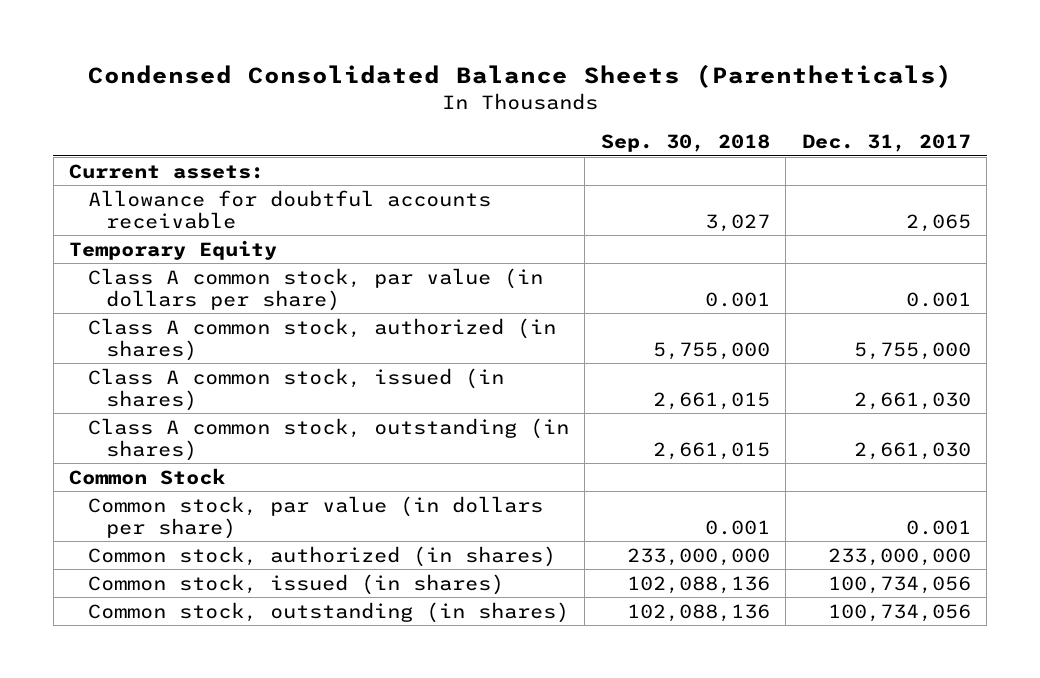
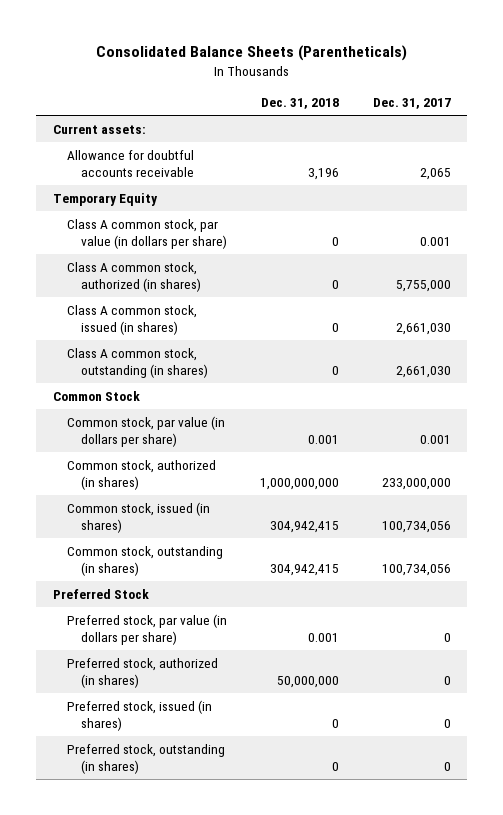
[88,63,953,88] Condensed Consolidated Balance Sheets (Parentheticals) -> [95,45,407,62] Consolidated Balance Sheets (Parentheticals)
[600,134,770,153] Sep. 30, 2018 -> none
none -> [261,98,340,110] Dec. 31, 2018
none -> [52,588,149,599] Preferred Stock
none -> [67,613,228,645] Preferred stock, par value (in dollars per share)
none -> [67,657,219,688] Preferred stock, authorized (in shares)
none -> [67,699,213,731] Preferred stock, issued (in shares)
none -> [67,743,226,774] Preferred stock, outstanding (in shares)

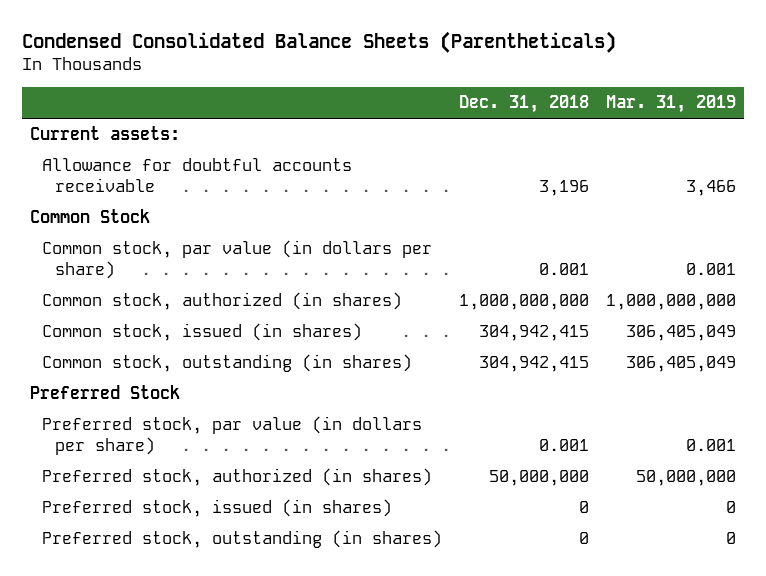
[95,45,407,62] Consolidated Balance Sheets (Parentheticals) -> [21,30,616,53] Condensed Consolidated Balance Sheets (Parentheticals)
[372,98,451,110] Dec. 31, 2017 -> none
none -> [605,95,736,114] Mar. 31, 2019
[52,192,158,206] Temporary Equity -> none
[67,218,228,249] Class A common stock, par value (in dollars per share) -> none
[67,261,202,292] Class A common stock, authorized (in shares) -> none
[67,304,198,335] Class A common stock, issued (in shares) -> none
[67,347,209,378] Class A common stock, outstanding (in shares) -> none

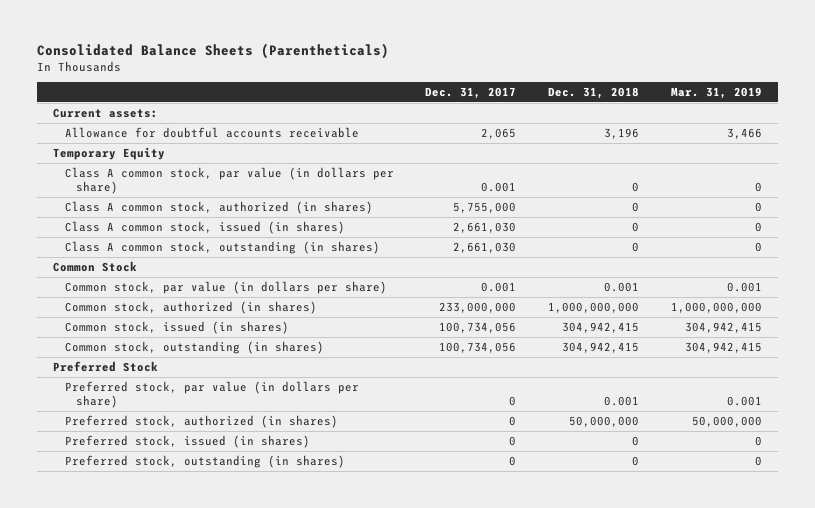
[21,30,616,53] Condensed Consolidated Balance Sheets (Parentheticals) -> [37,43,390,60] Consolidated Balance Sheets (Parentheticals)
none -> [425,87,517,100] Dec. 31, 2017
none -> [53,146,166,160] Temporary Equity
none -> [64,166,394,195] Class A common stock, par value (in dollars per share)
none -> [64,200,373,214] Class A common stock, authorized (in shares)
none -> [64,220,345,234] Class A common stock, issued (in shares)
none -> [64,240,380,254] Class A common stock, outstanding (in shares)
[625,325,736,342] 306,405,049 -> [684,321,762,333] 304,942,415
[625,356,736,373] 306,405,049 -> [684,341,762,353] 304,942,415

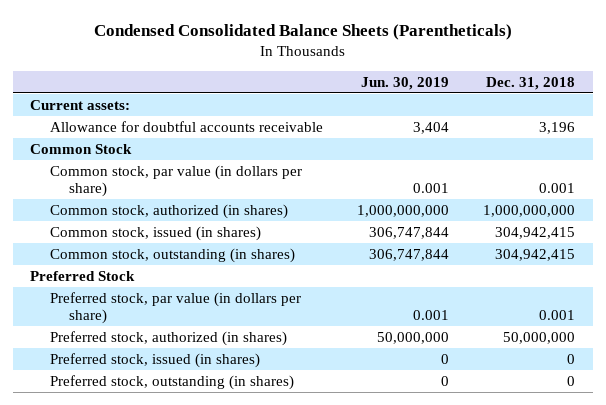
[37,43,390,60] Consolidated Balance Sheets (Parentheticals) -> [93,24,512,41] Condensed Consolidated Balance Sheets (Parentheticals)
[425,87,517,100] Dec. 31, 2017 -> none
[670,87,762,100] Mar. 31, 2019 -> none
none -> [361,76,450,90] Jun. 30, 2019
[53,146,166,160] Temporary Equity -> none
[64,166,394,195] Class A common stock, par value (in dollars per share) -> none
[64,200,373,214] Class A common stock, authorized (in shares) -> none
[64,220,345,234] Class A common stock, issued (in shares) -> none
[64,240,380,254] Class A common stock, outstanding (in shares) -> none

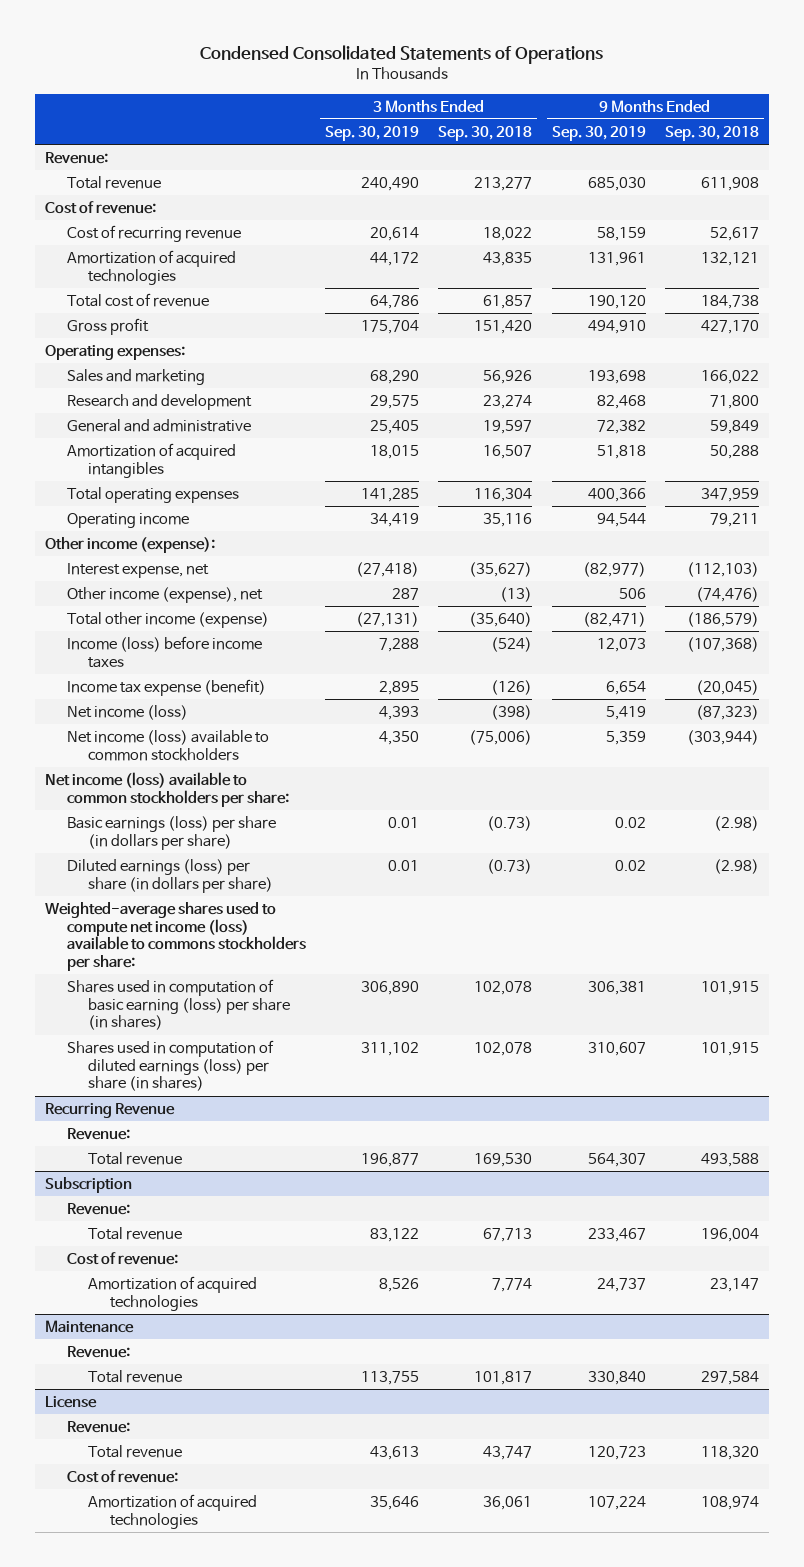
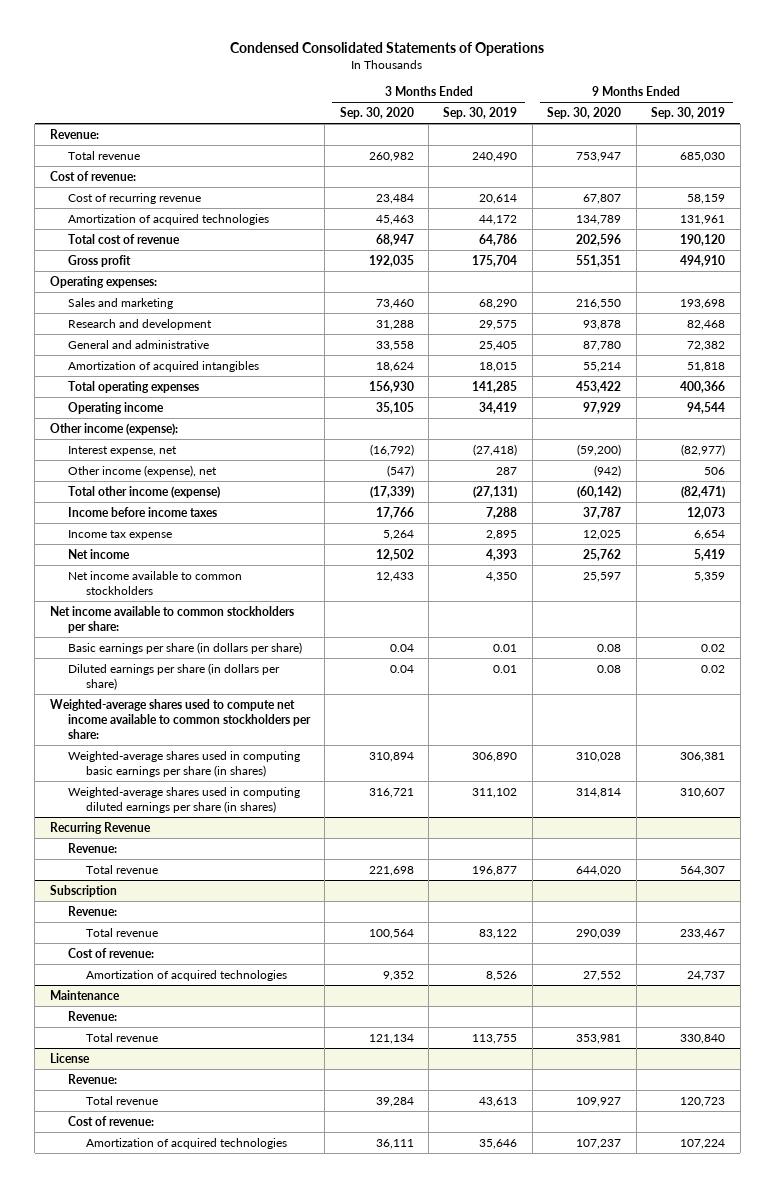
[438,125,533,141] Sep. 30, 2018 -> none
[664,125,759,141] Sep. 30, 2018 -> none
none -> [339,107,414,120] Sep. 30, 2020
none -> [547,107,622,120] Sep. 30, 2020
[66,635,262,668] Income (loss) before income taxes -> [67,506,217,517] Income before income taxes
[66,678,266,696] Income tax expense (benefit) -> [67,529,172,540] Income tax expense
[66,704,188,720] Net income (loss) -> [67,548,130,559] Net income
[66,729,269,761] Net income (loss) available to common stockholders -> [67,570,242,595] Net income available to common stockholders
[44,771,289,807] Net income (loss) available to common stockholders per share: -> [49,605,294,633] Net income available to common stockholders per share:
[66,815,276,850] Basic earnings (loss) per share (in dollars per share) -> [67,641,302,654] Basic earnings per share (in dollars per share)
[66,858,274,893] Diluted earnings (loss) per share (in dollars per share) -> [67,662,280,690] Diluted earnings per share (in dollars per share)
[44,901,306,971] Weighted-average shares used to compute net income (loss) available to commons stockholders per share: -> [49,698,311,739] Weighted-average shares used to compute net income available to common stockholders per share:
[66,978,291,1031] Shares used in computation of basic earning (loss) per share (in shares) -> [67,750,300,777] Weighted-average shares used in computing basic earnings per share (in shares)
[66,1039,274,1092] Shares used in computation of diluted earnings (loss) per share (in shares) -> [67,786,300,813] Weighted-average shares used in computing diluted earnings per share (in shares)

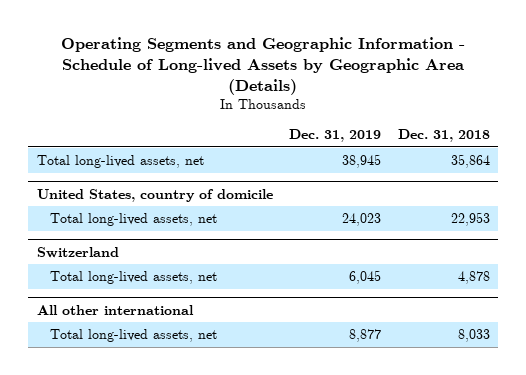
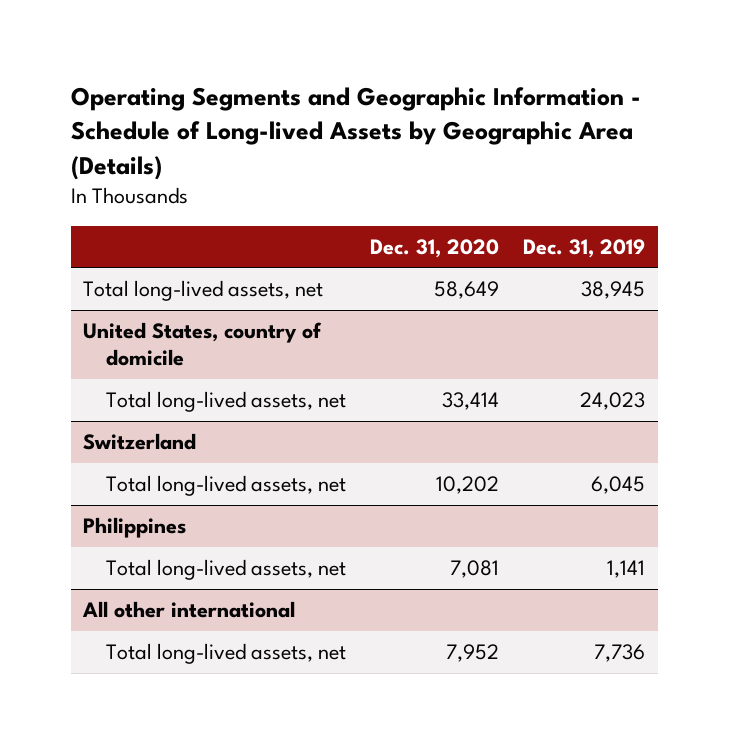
[397,128,490,142] Dec. 31, 2018 -> none
none -> [369,238,499,258] Dec. 31, 2020
none -> [83,517,187,539] Philippines
none -> [105,559,346,581] Total long-lived assets, net
[349,329,382,343] 8,877 -> [594,644,646,663] 7,736

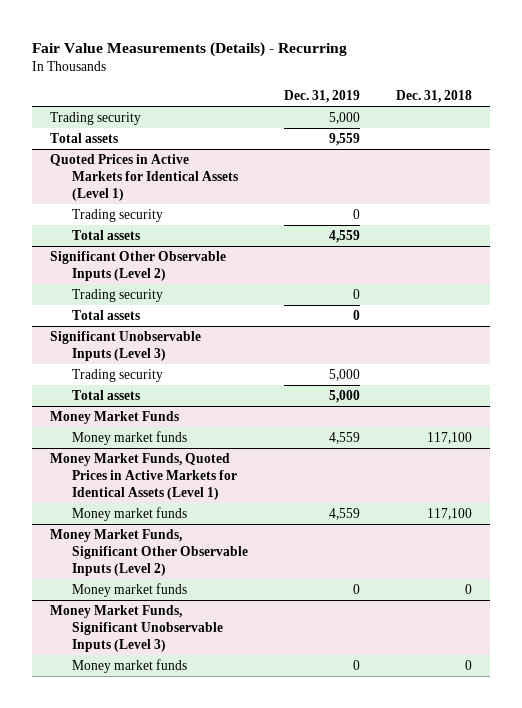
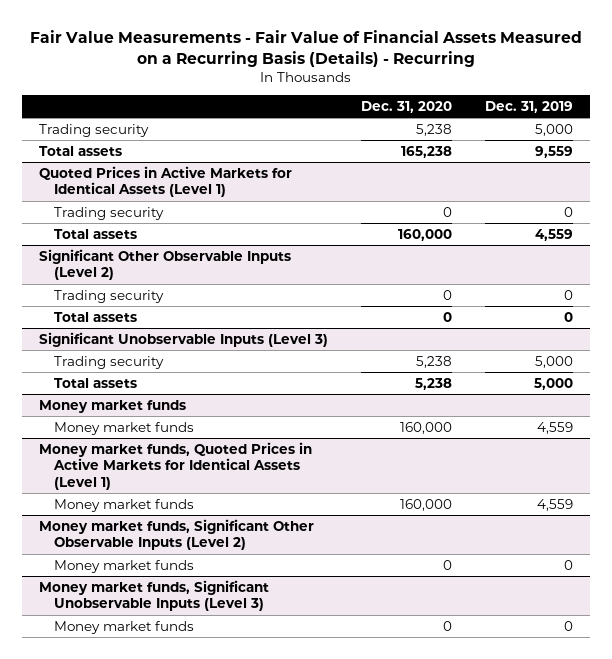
[32,42,348,58] Fair Value Measurements (Details) - Recurring -> [29,29,582,67] Fair Value Measurements - Fair Value of Financial Assets Measured on a Recurring Basis (Details) - Recurring
[395,89,472,103] Dec. 31, 2018 -> none
none -> [360,100,452,113] Dec. 31, 2020
[50,410,180,424] Money Market Funds -> [38,399,186,413] Money market funds
[50,452,237,500] Money Market Funds, Quoted Prices in Active Markets for Identical Assets (Level 1) -> [38,441,312,491] Money market funds, Quoted Prices in Active Markets for Identical Assets (Level 1)
[50,528,248,576] Money Market Funds, Significant Other Observable Inputs (Level 2) -> [38,518,314,551] Money market funds, Significant Other Observable Inputs (Level 2)
[50,604,223,652] Money Market Funds, Significant Unobservable Inputs (Level 3) -> [38,579,269,612] Money market funds, Significant Unobservable Inputs (Level 3)

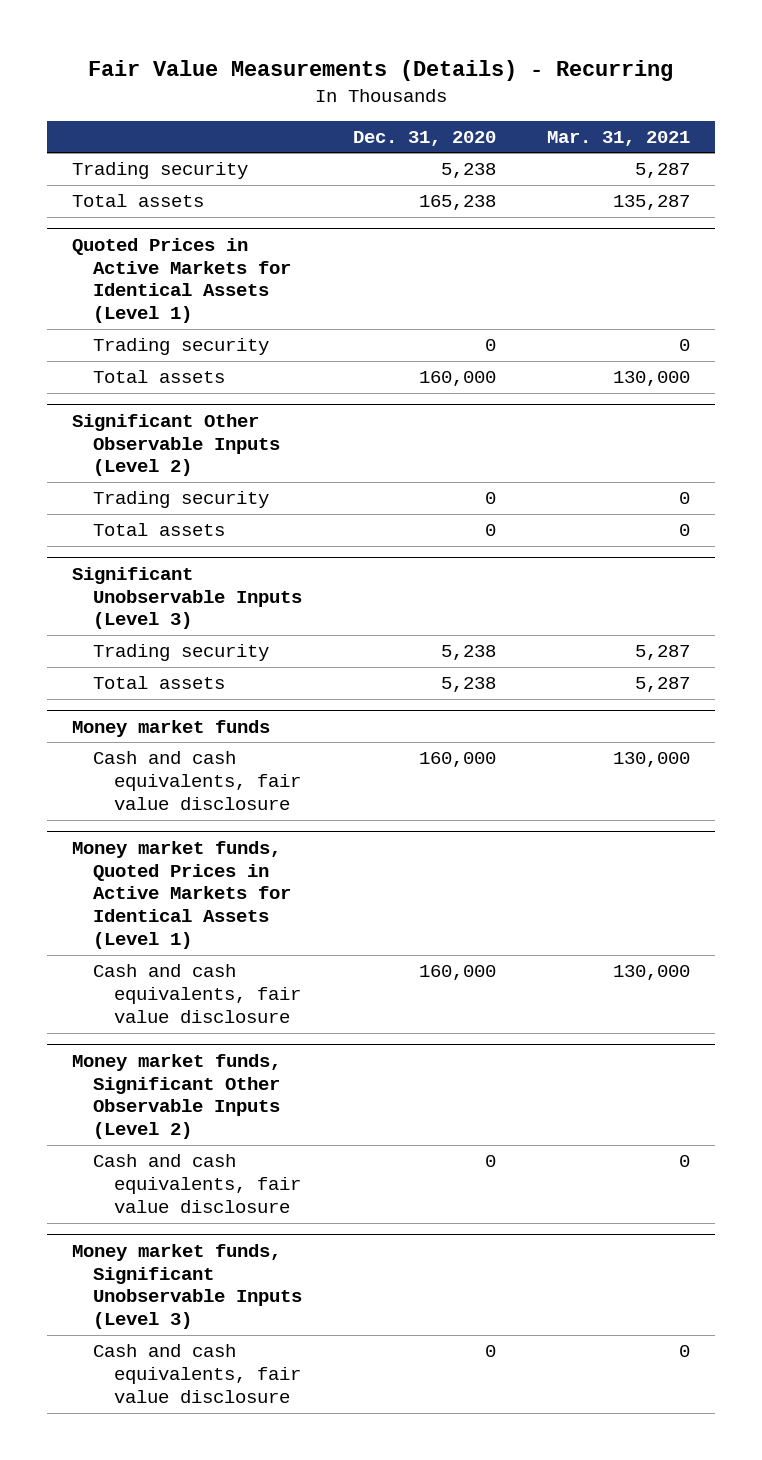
[29,29,582,67] Fair Value Measurements - Fair Value of Financial Assets Measured on a Recurring Basis (Details) - Recurring -> [87,60,673,82] Fair Value Measurements (Details) - Recurring
[484,100,573,113] Dec. 31, 2019 -> none
none -> [546,130,690,146] Mar. 31, 2021
[54,421,195,435] Money market funds -> [92,751,301,810] Cash and cash equivalents, fair value disclosure
[54,498,195,512] Money market funds -> [92,964,301,1023] Cash and cash equivalents, fair value disclosure
[54,559,195,573] Money market funds -> [92,1154,301,1213] Cash and cash equivalents, fair value disclosure
[54,620,195,634] Money market funds -> [92,1344,301,1403] Cash and cash equivalents, fair value disclosure

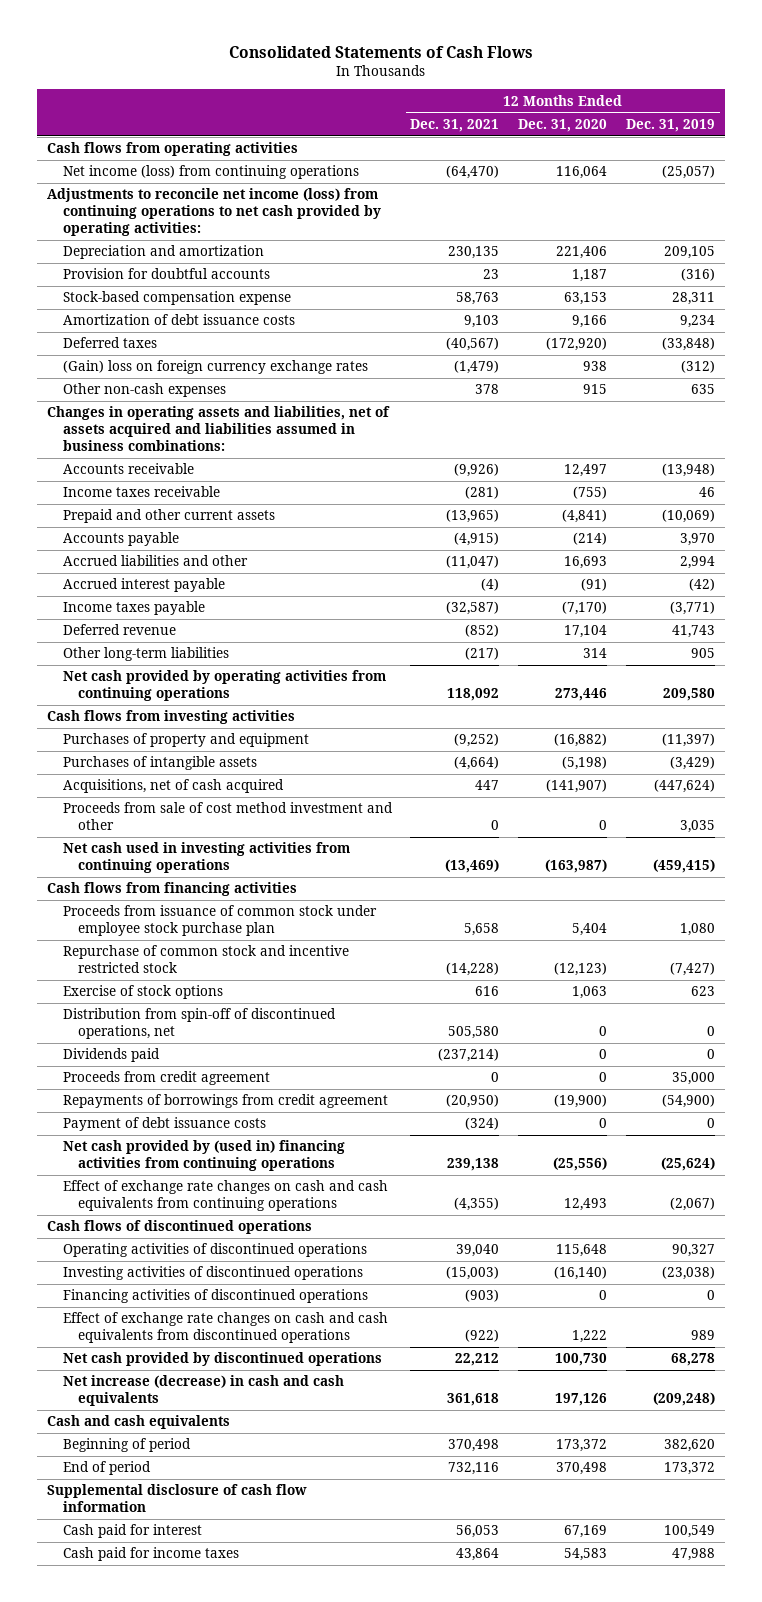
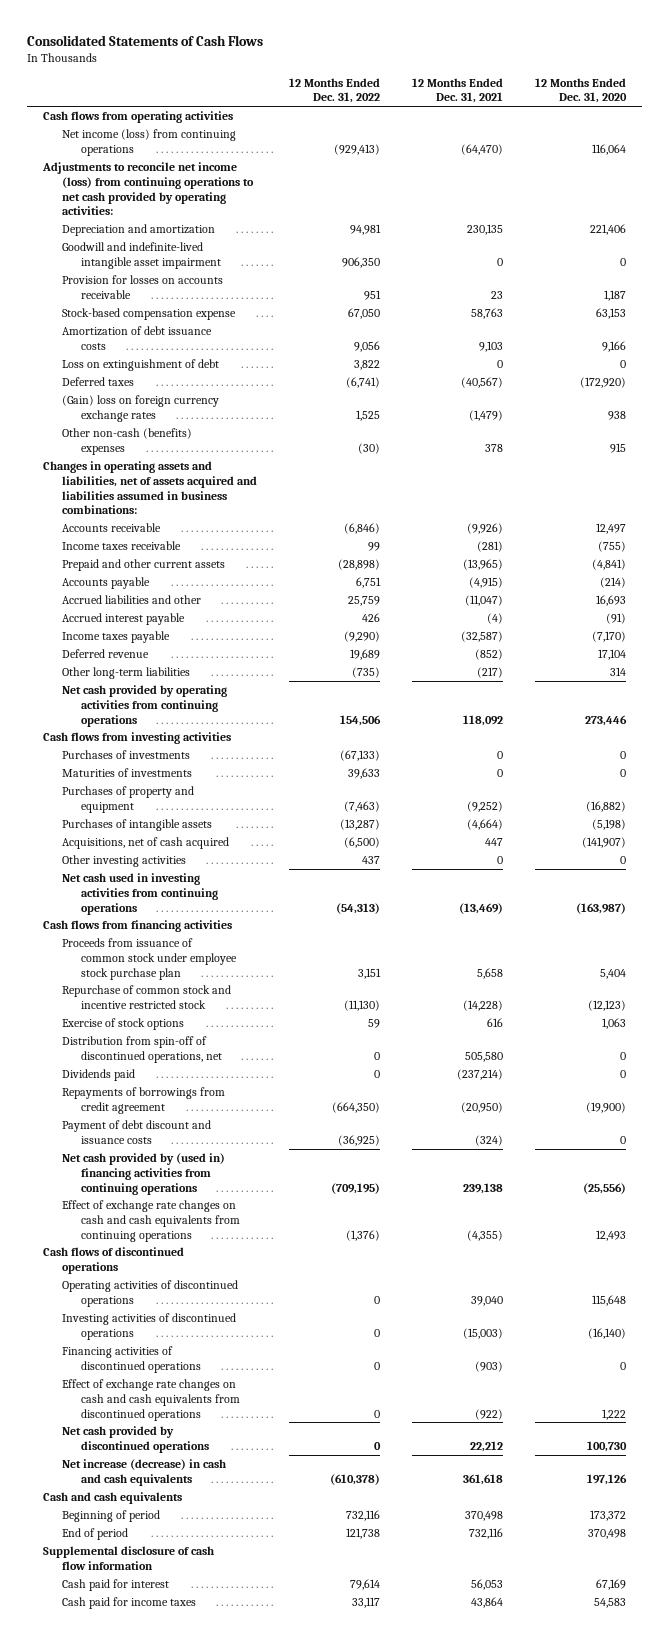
[626,119,716,133] Dec. 31, 2019 -> none
none -> [288,77,380,104] 12 Months Ended Dec. 31, 2022
none -> [61,242,221,269] Goodwill and indefinite-lived intangible asset impairment
[62,268,270,280] Provision for doubtful accounts -> [61,275,223,299] Provision for losses on accounts receivable
none -> [61,359,219,372] Loss on extinguishment of debt
[62,383,226,398] Other non-cash expenses -> [61,428,192,455] Other non-cash (benefits) expenses
none -> [61,750,190,760] Purchases of investments
none -> [61,768,192,778] Maturities of investments
[62,802,393,831] Proceeds from sale of cost method investment and other -> none
none -> [61,855,186,868] Other investing activities
[62,1071,270,1086] Proceeds from credit agreement -> none
[62,1117,266,1132] Payment of debt issuance costs -> [61,1120,211,1144] Payment of debt discount and issuance costs

